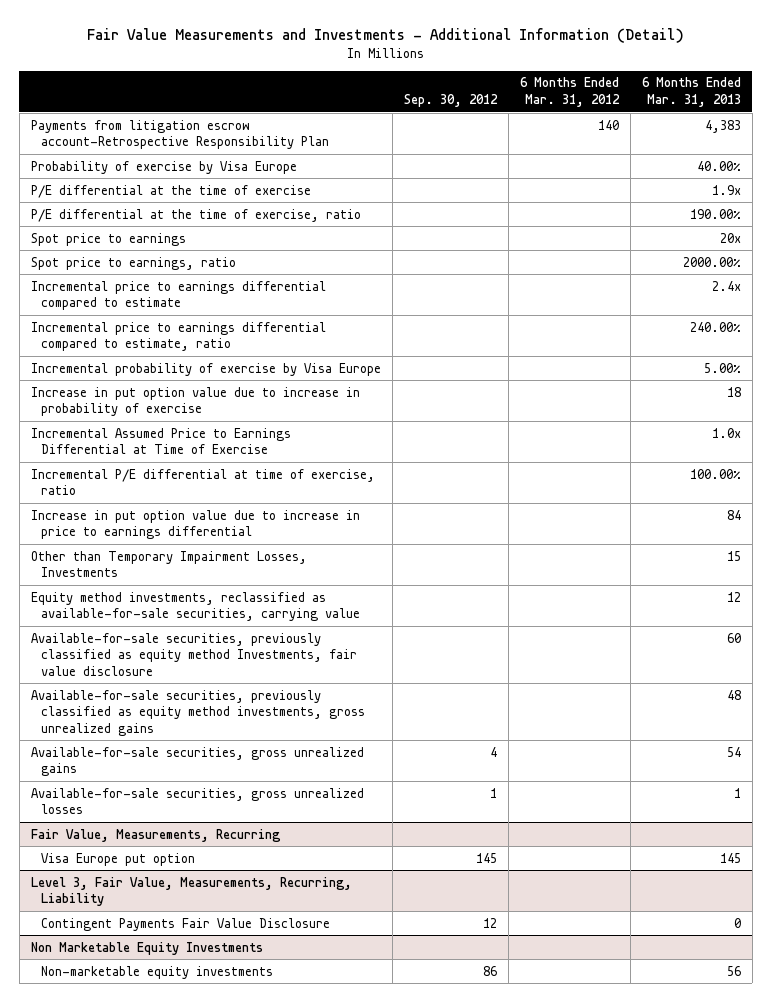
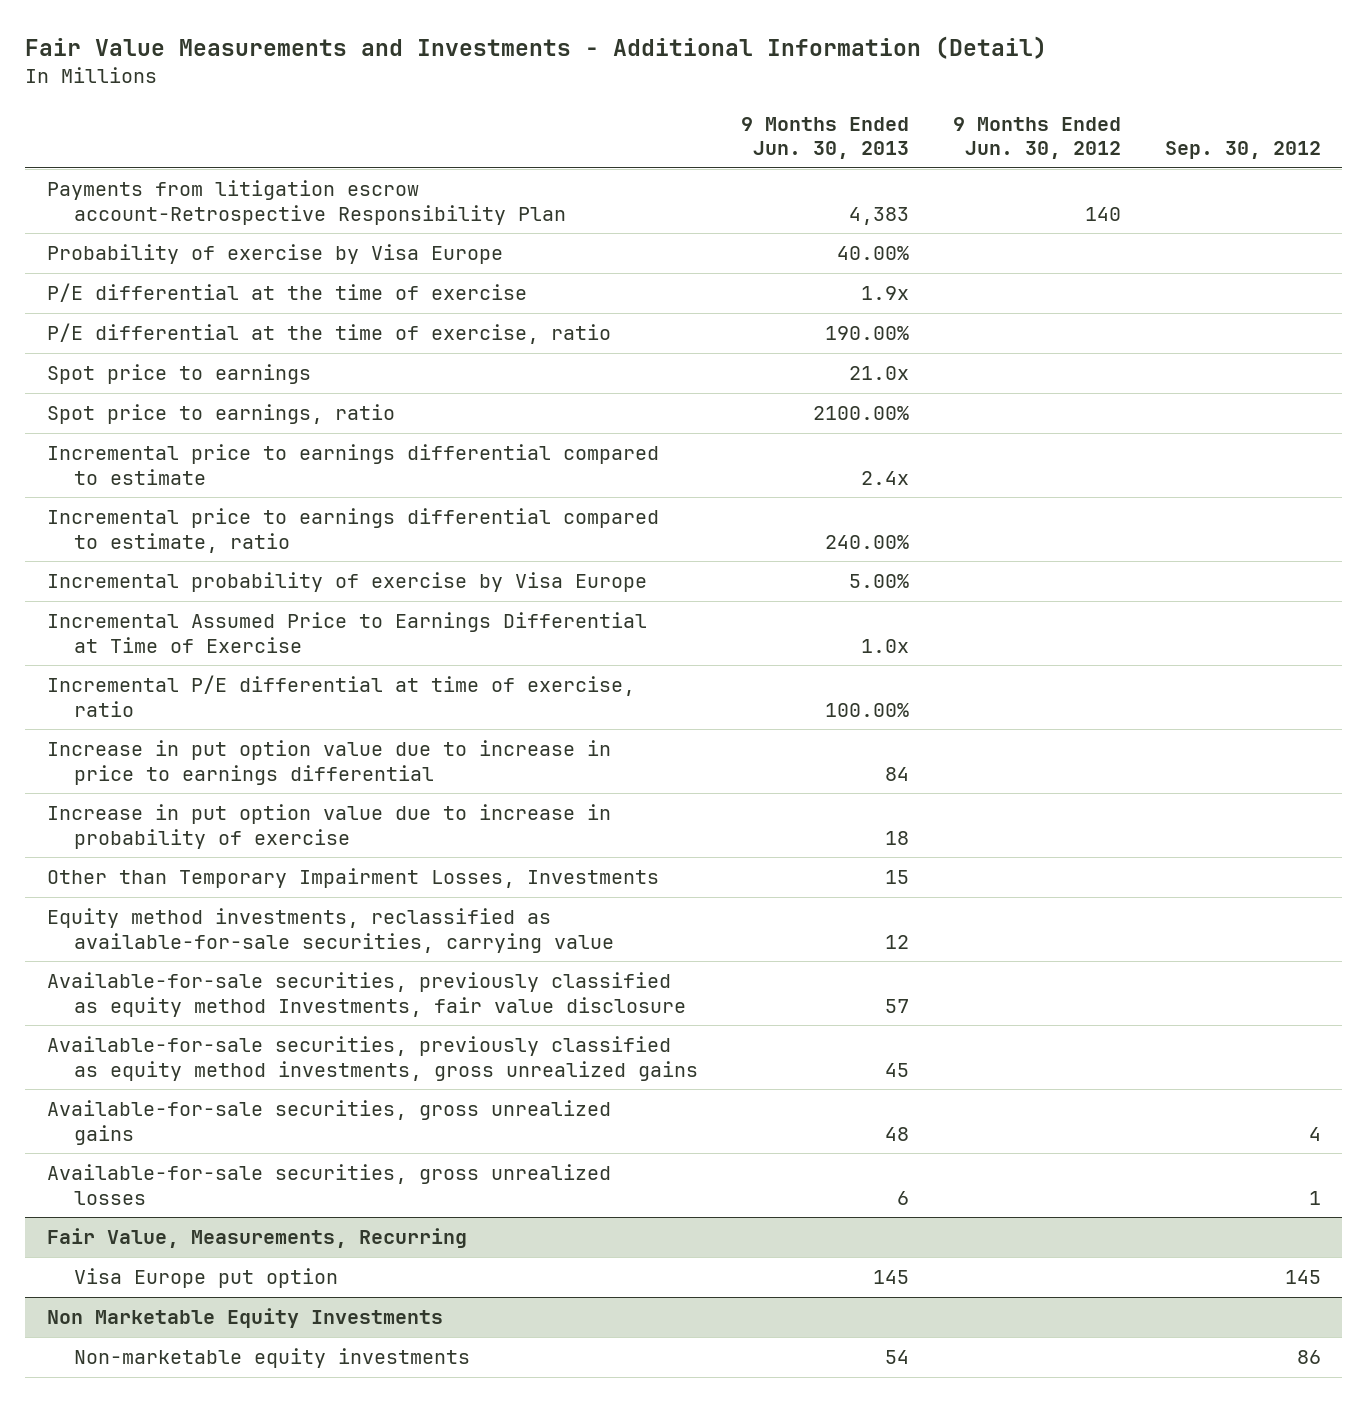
[519,77,620,108] 6 Months Ended Mar. 31, 2012 -> none
[641,77,741,108] 6 Months Ended Mar. 31, 2013 -> none
none -> [741,116,910,160] 9 Months Ended Jun. 30, 2013
none -> [953,116,1122,160] 9 Months Ended Jun. 30, 2012
[30,386,360,417] Increase in put option value due to increase in probability of exercise -> [46,804,611,849] Increase in put option value due to increase in probability of exercise
[30,876,352,907] Level 3, Fair Value, Measurements, Recurring, Liability -> none
[41,917,331,931] Contingent Payments Fair Value Disclosure -> none

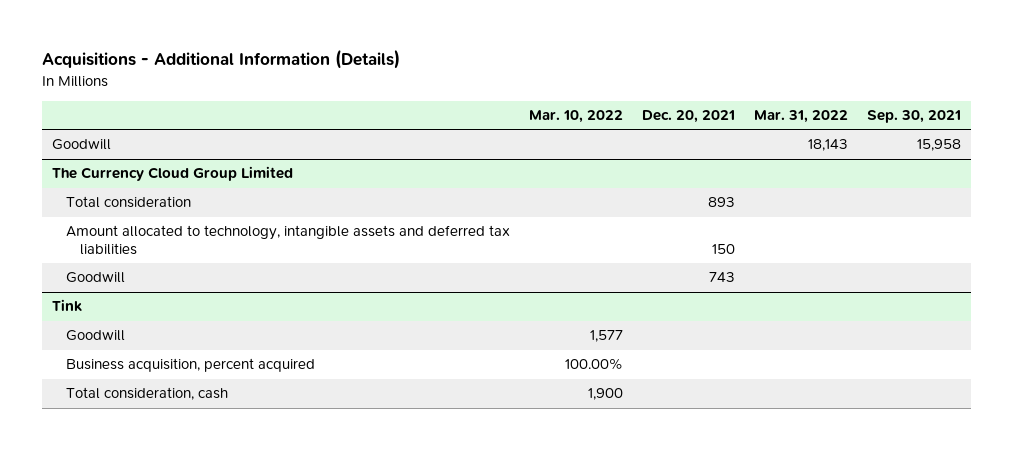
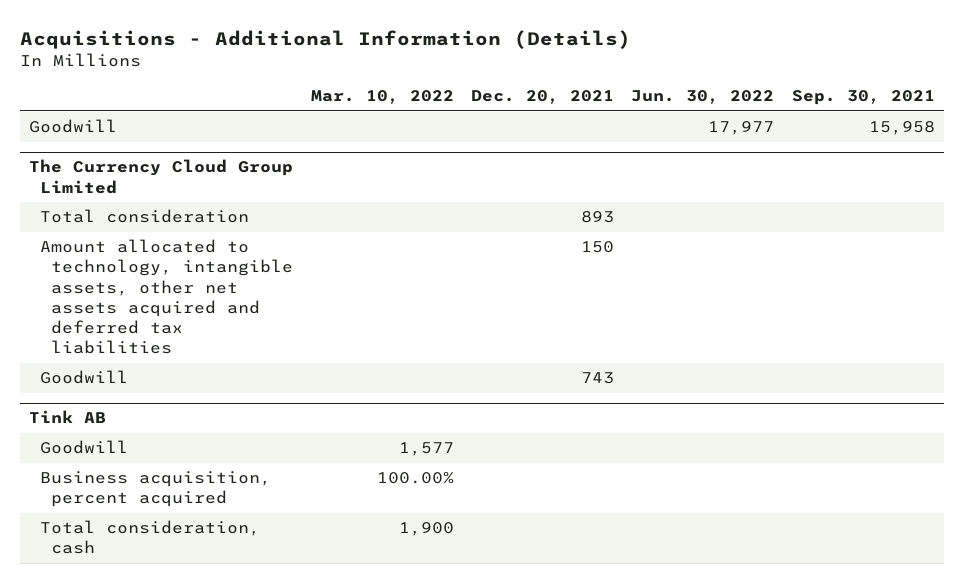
[754,110,849,124] Mar. 31, 2022 -> none
none -> [631,90,775,105] Jun. 30, 2022
[66,225,511,256] Amount allocated to technology, intangible assets and deferred tax liabilities -> [40,239,294,355] Amount allocated to technology, intangible assets, other net assets acquired and deferred tax liabilities
[51,299,82,313] Tink -> [29,410,107,424] Tink AB

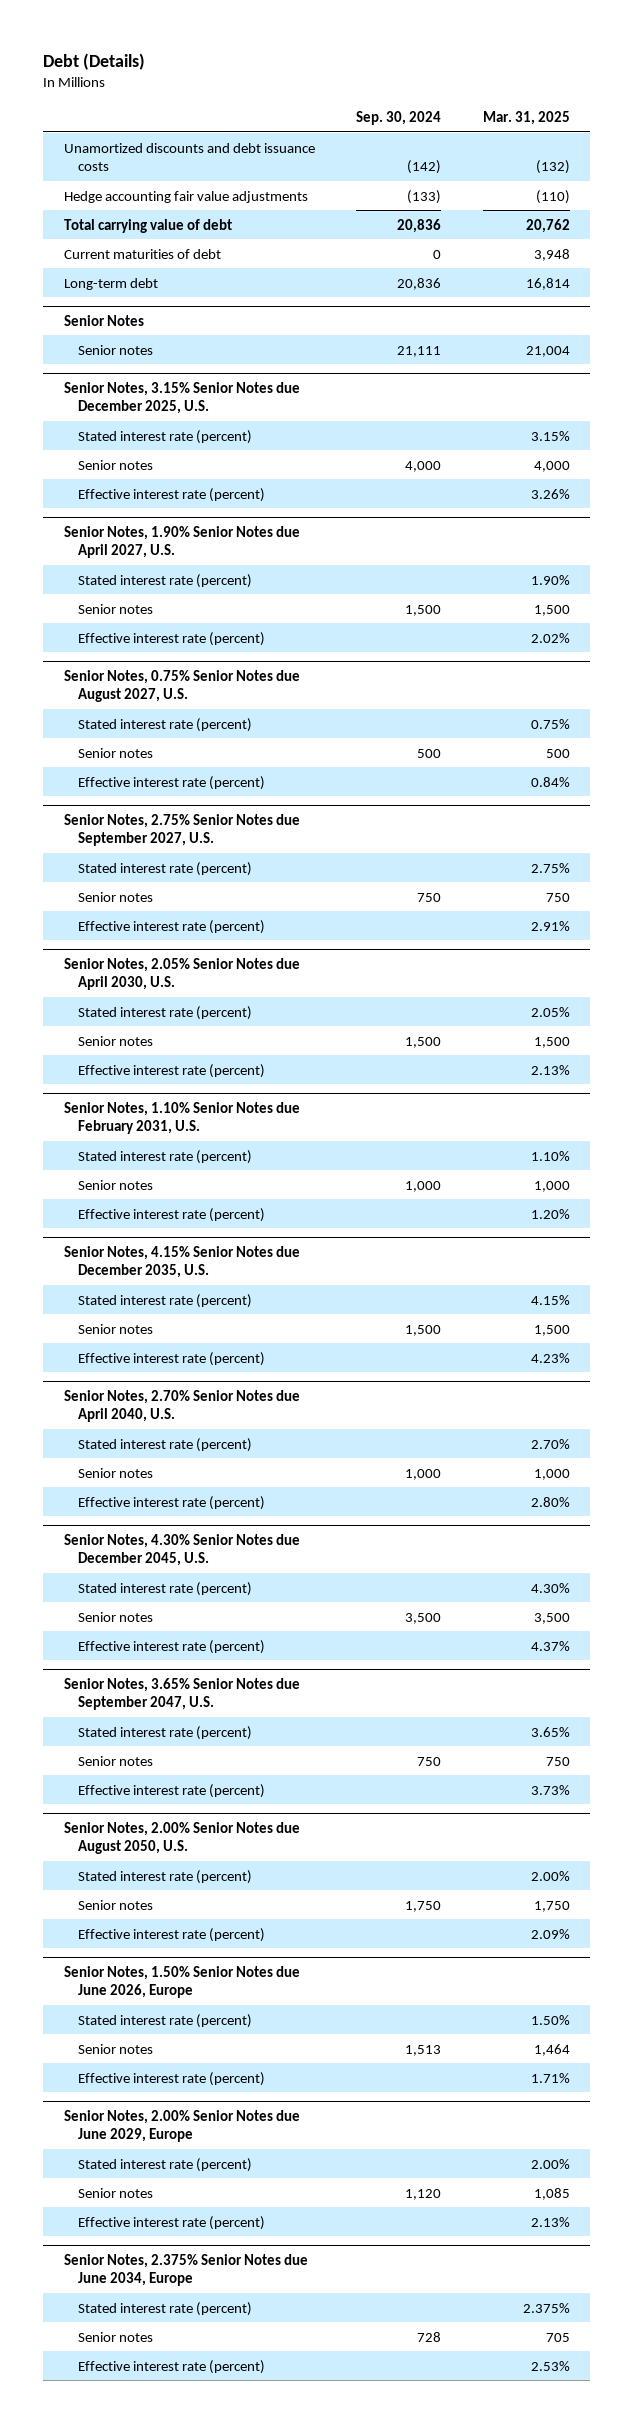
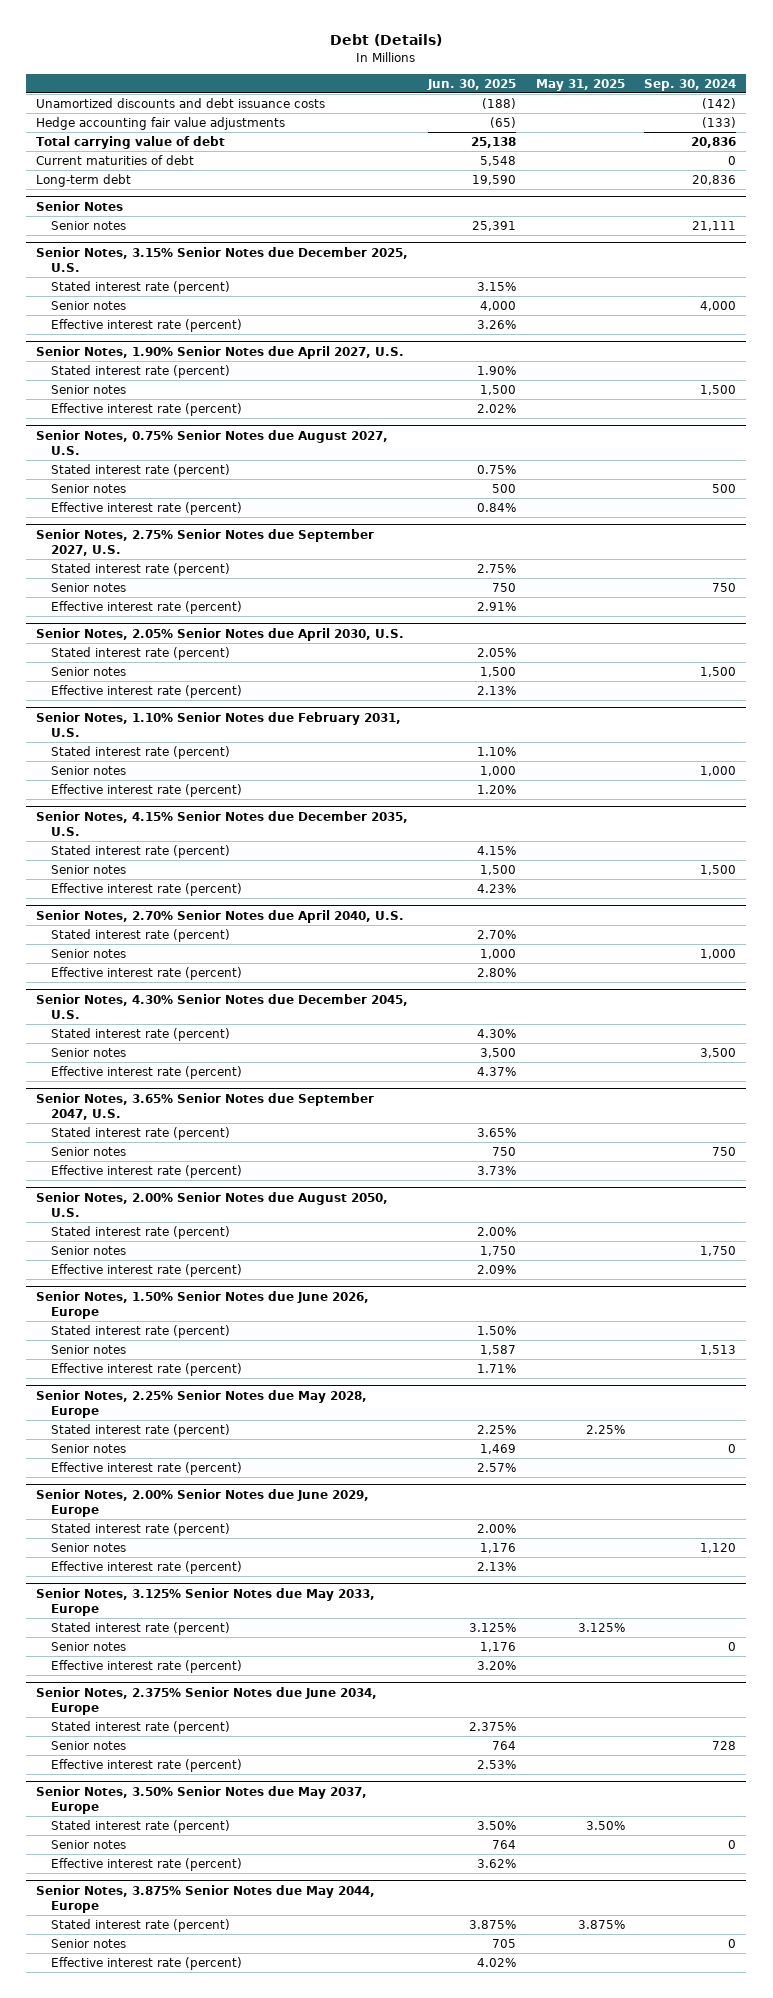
[482,110,570,125] Mar. 31, 2025 -> none
none -> [426,78,516,90] Jun. 30, 2025
none -> [535,78,625,91] May 31, 2025
none -> [36,1389,368,1419] Senior Notes, 2.25% Senior Notes due May 2028, Europe
none -> [50,1423,230,1437] Stated interest rate (percent)
none -> [50,1443,126,1453] Senior notes
none -> [50,1461,242,1475] Effective interest rate (percent)
none -> [36,1587,376,1617] Senior Notes, 3.125% Senior Notes due May 2033, Europe
none -> [50,1621,230,1635] Stated interest rate (percent)
none -> [50,1641,126,1651] Senior notes
none -> [50,1659,242,1673] Effective interest rate (percent)
none -> [36,1785,368,1815] Senior Notes, 3.50% Senior Notes due May 2037, Europe
none -> [50,1819,230,1833] Stated interest rate (percent)
none -> [50,1839,126,1849] Senior notes
none -> [50,1857,242,1871] Effective interest rate (percent)
none -> [36,1884,376,1914] Senior Notes, 3.875% Senior Notes due May 2044, Europe
none -> [50,1918,230,1932] Stated interest rate (percent)
none -> [50,1938,126,1948] Senior notes
none -> [50,1956,242,1970] Effective interest rate (percent)

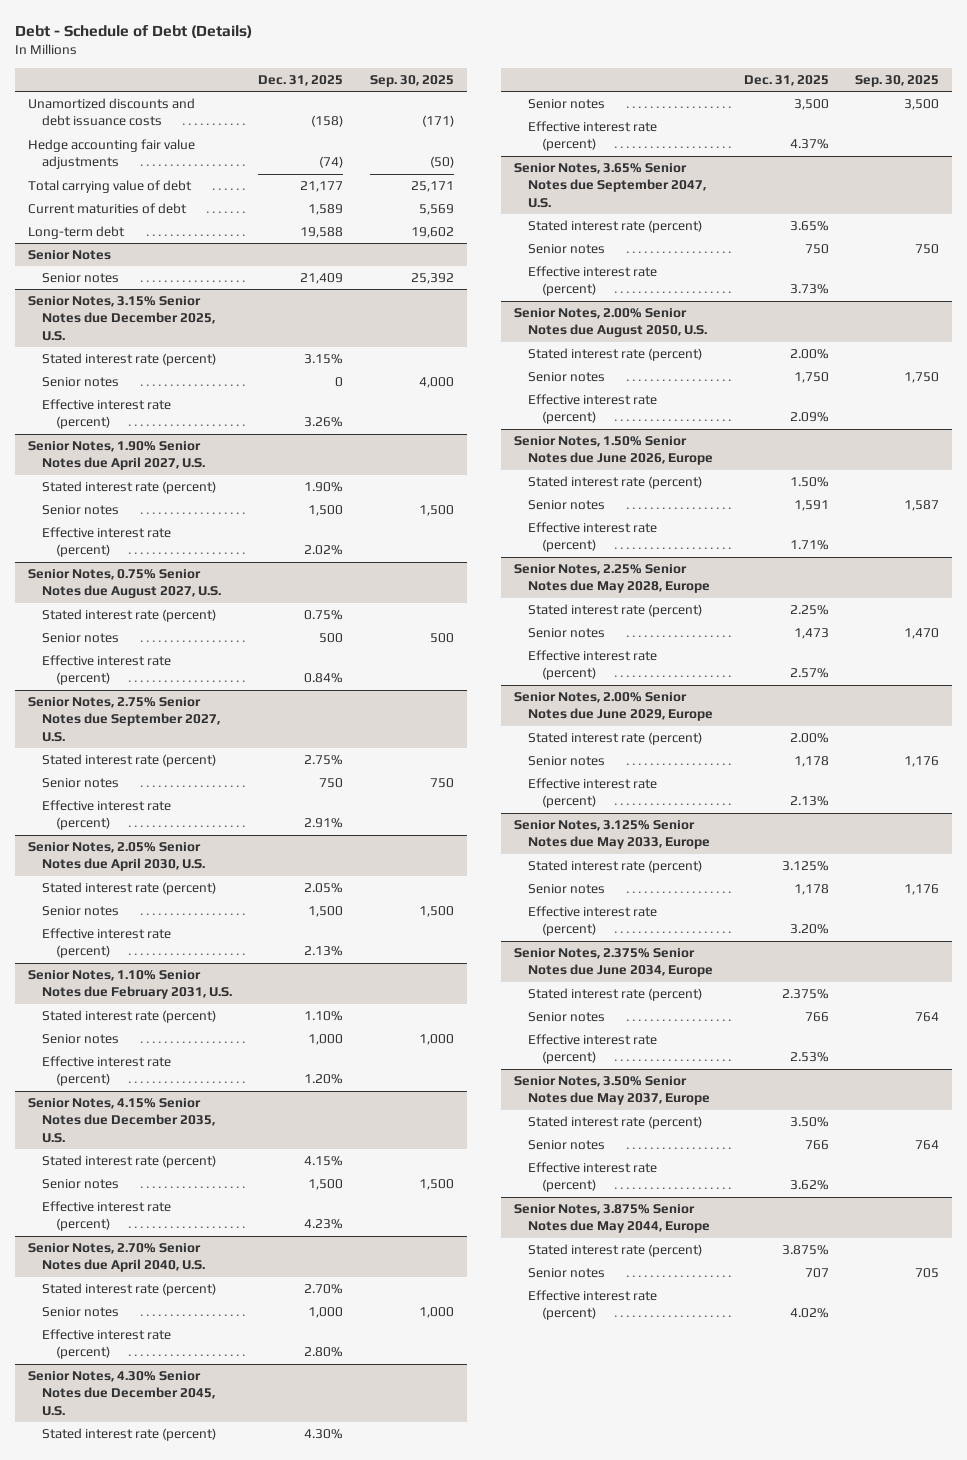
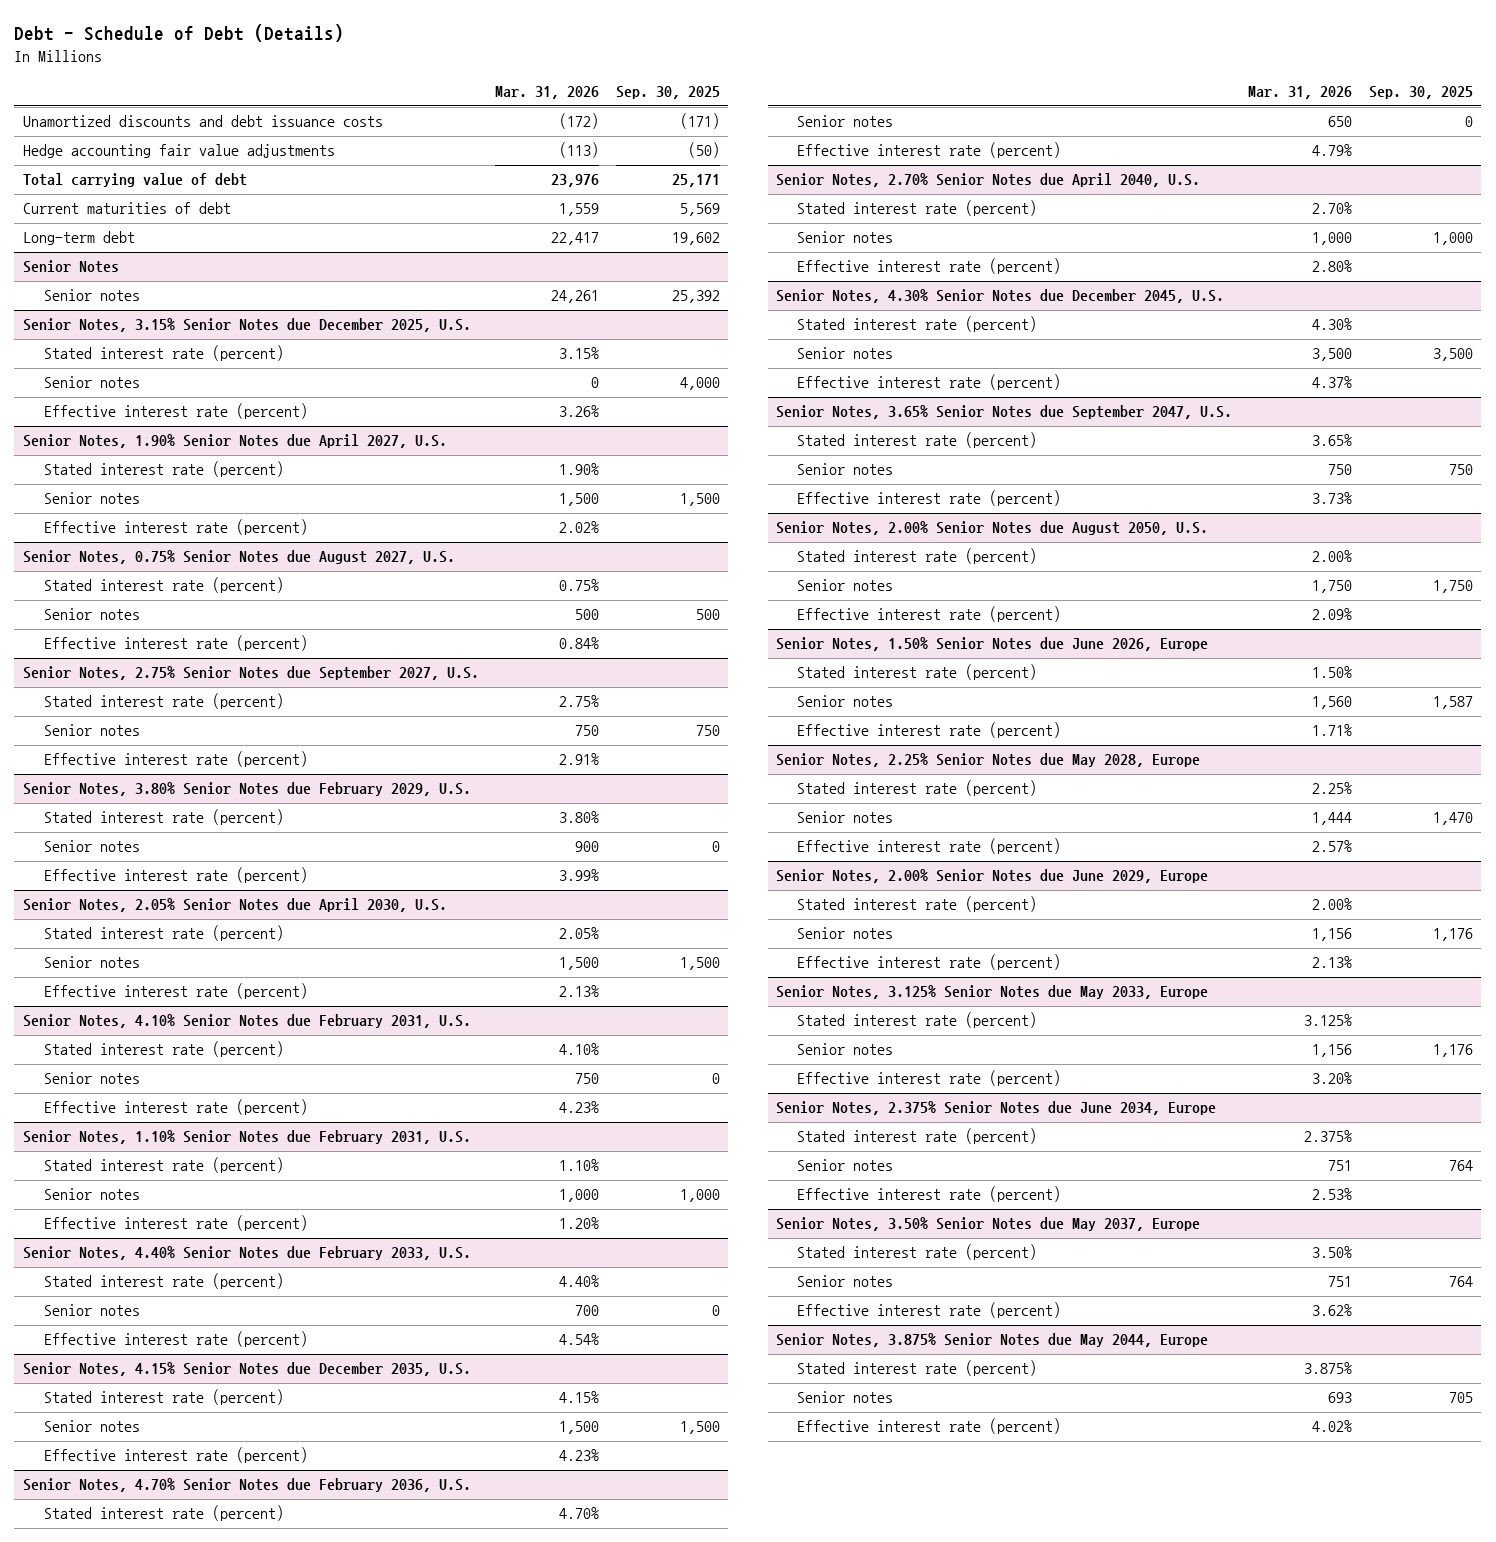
[258,74,344,86] Dec. 31, 2025 -> none
none -> [495,86,600,100] Mar. 31, 2026
none -> [22,782,471,797] Senior Notes, 3.80% Senior Notes due February 2029, U.S.
none -> [44,809,285,826] Stated interest rate (percent)
none -> [44,840,141,853] Senior notes
none -> [44,867,309,884] Effective interest rate (percent)
none -> [22,1014,471,1029] Senior Notes, 4.10% Senior Notes due February 2031, U.S.
none -> [44,1041,285,1058] Stated interest rate (percent)
none -> [44,1072,141,1085] Senior notes
none -> [44,1099,309,1116] Effective interest rate (percent)
none -> [22,1246,471,1261] Senior Notes, 4.40% Senior Notes due February 2033, U.S.
none -> [44,1273,285,1290] Stated interest rate (percent)
none -> [44,1304,141,1317] Senior notes
none -> [44,1331,309,1348] Effective interest rate (percent)
none -> [22,1478,471,1493] Senior Notes, 4.70% Senior Notes due February 2036, U.S.
none -> [44,1505,285,1522] Stated interest rate (percent)
none -> [797,115,894,128] Senior notes
none -> [797,142,1062,159] Effective interest rate (percent)

